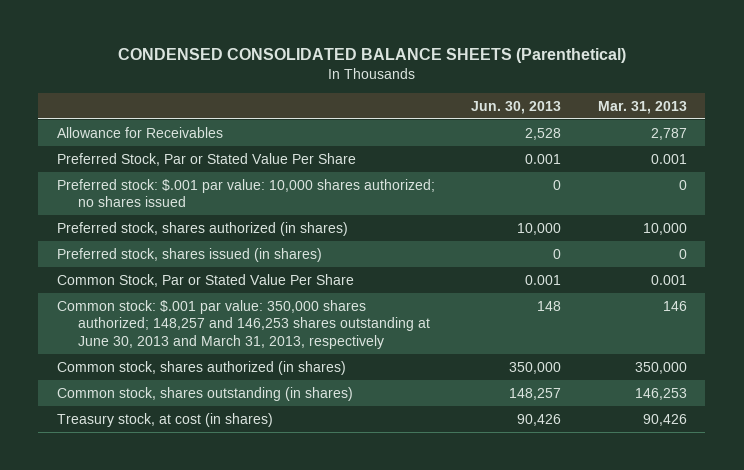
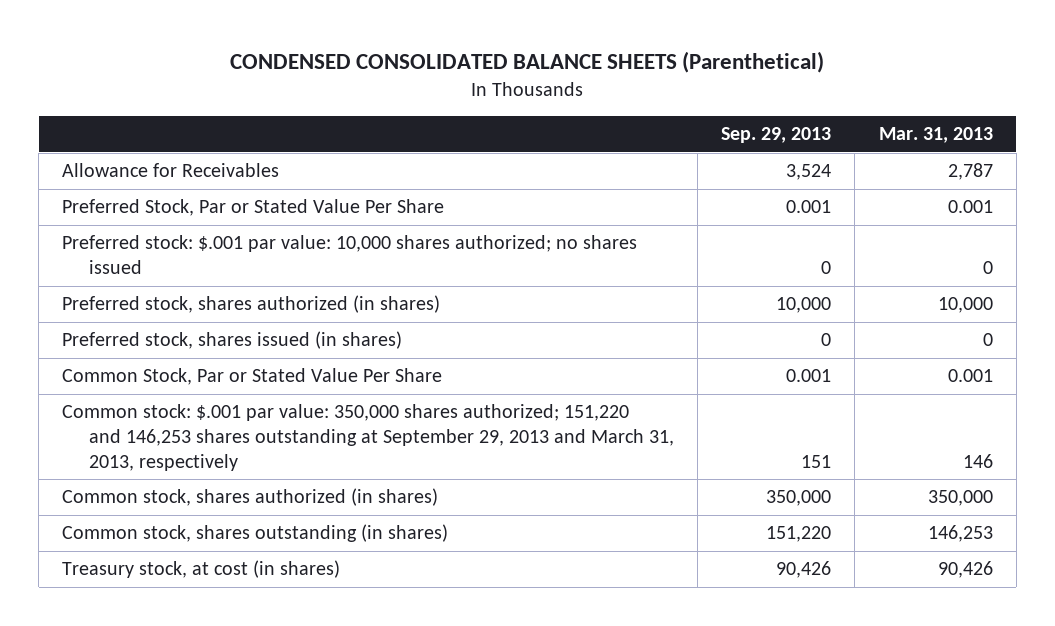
[471,100,562,114] Jun. 30, 2013 -> none
none -> [721,127,832,144] Sep. 29, 2013
[56,299,430,349] Common stock: $.001 par value: 350,000 shares authorized; 148,257 and 146,253 shares outstanding at June 30, 2013 and March 31, 2013, respectively -> [62,404,674,471] Common stock: $.001 par value: 350,000 shares authorized; 151,220 and 146,253 shares outstanding at September 29, 2013 and March 31, 2013, respectively

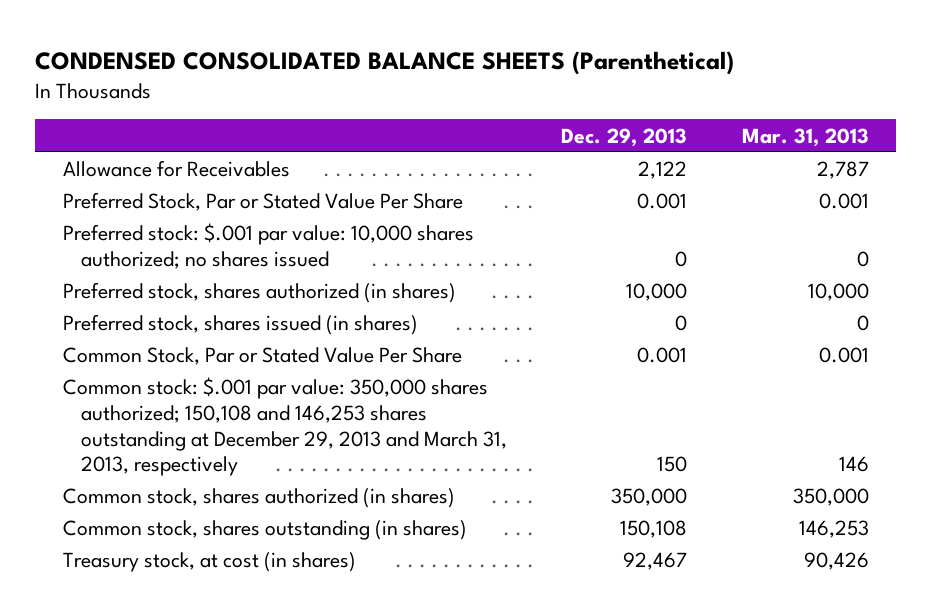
[721,127,832,144] Sep. 29, 2013 -> none
none -> [561,127,688,147] Dec. 29, 2013
[62,404,674,471] Common stock: $.001 par value: 350,000 shares authorized; 151,220 and 146,253 shares outstanding at September 29, 2013 and March 31, 2013, respectively -> [62,377,507,477] Common stock: $.001 par value: 350,000 shares authorized; 150,108 and 146,253 shares outstanding at December 29, 2013 and March 31, 2013, respectively

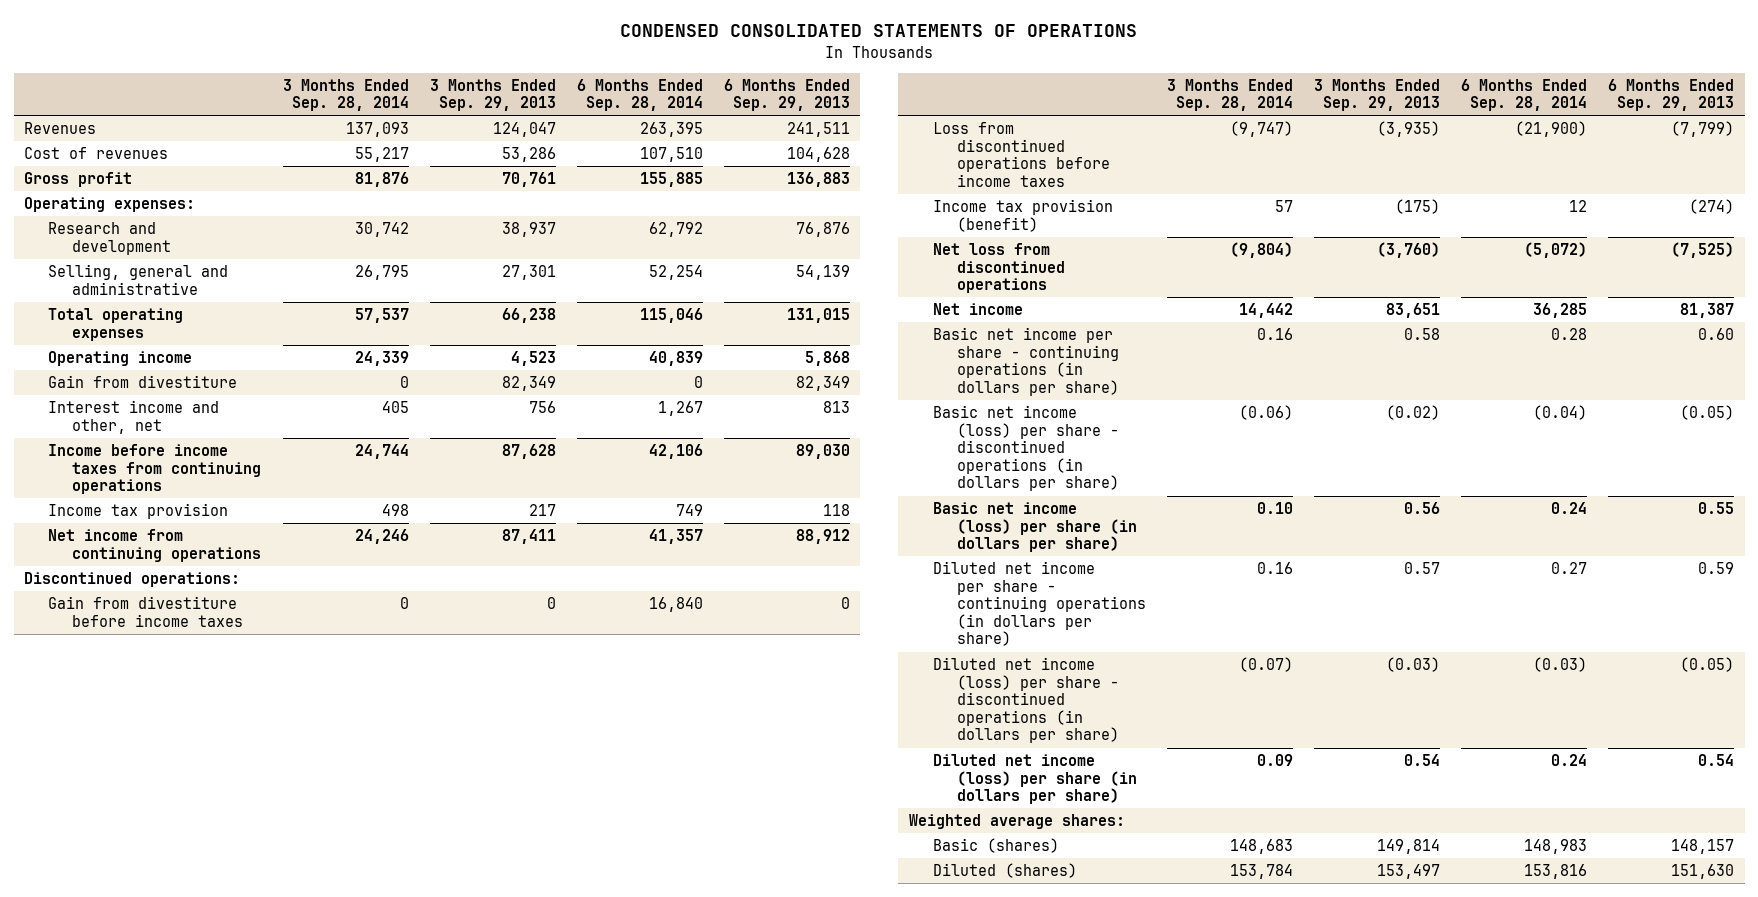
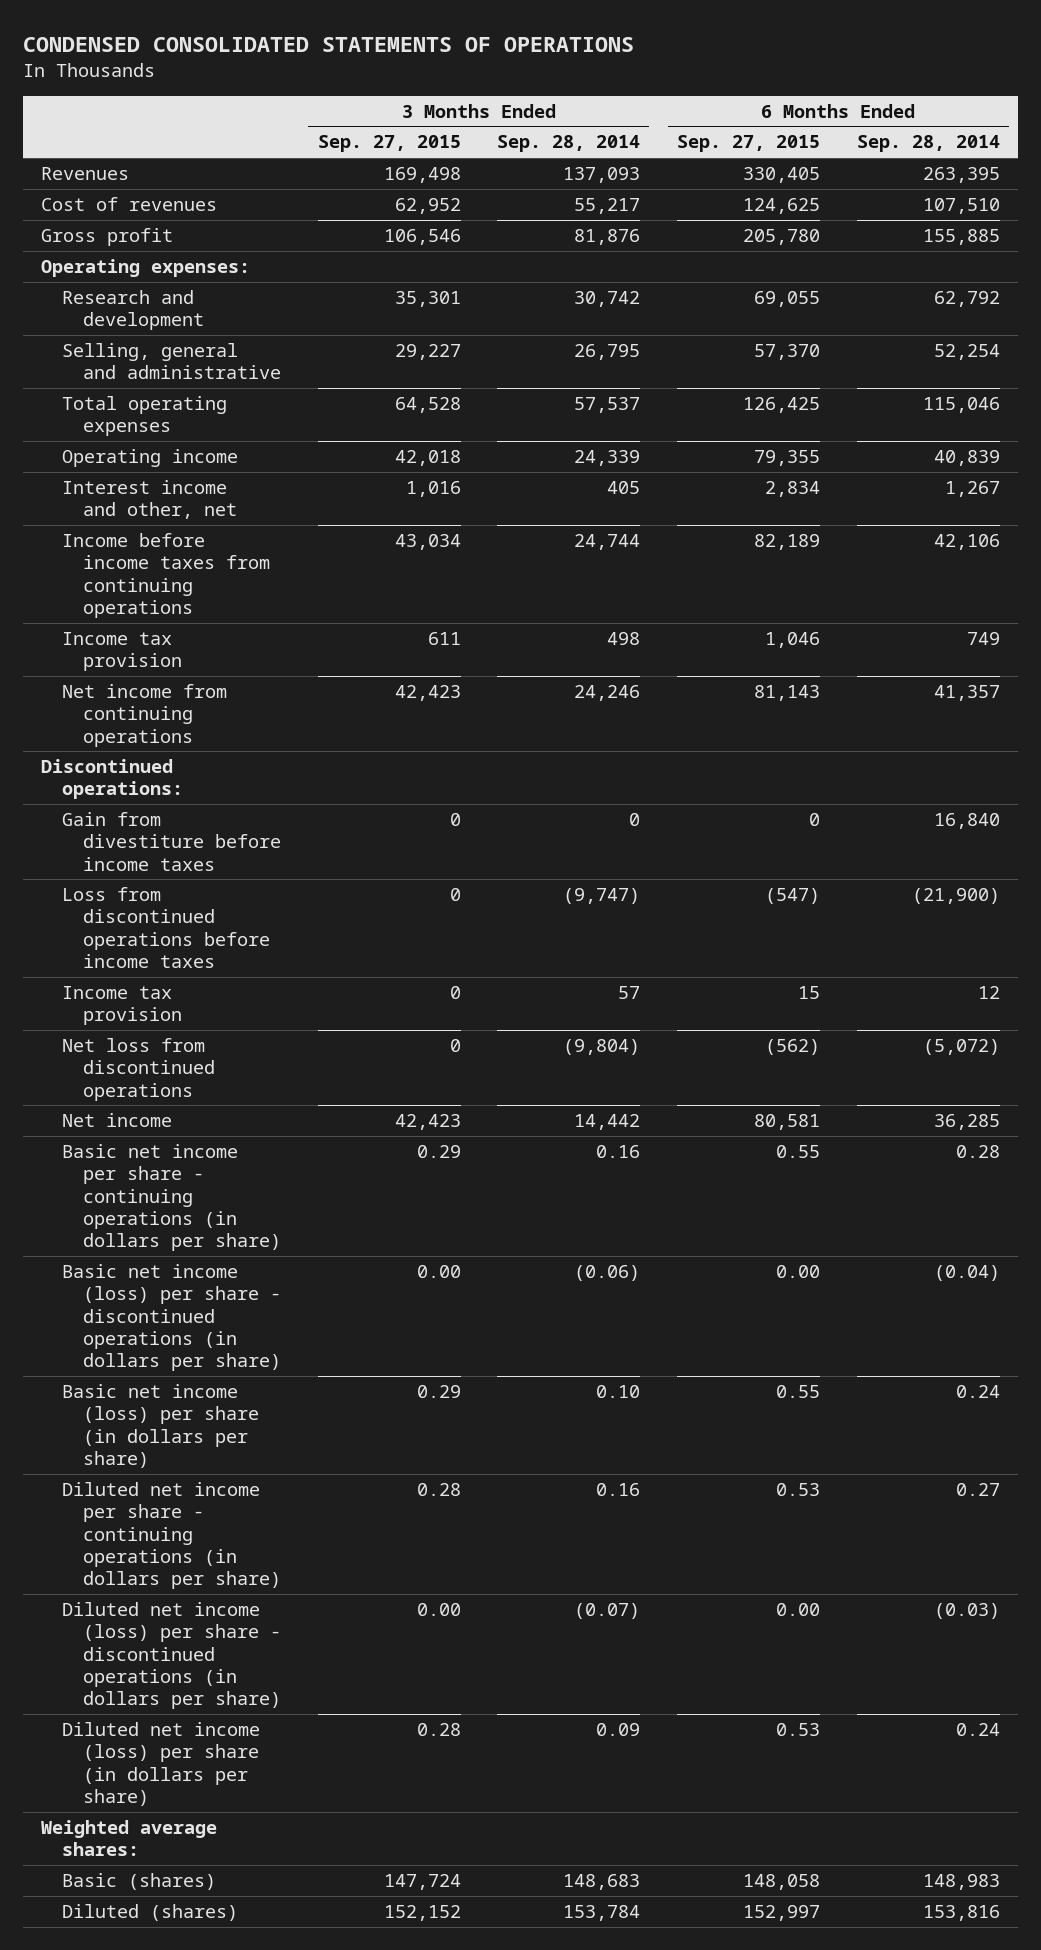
[429,78,556,112] 3 Months Ended Sep. 29, 2013 -> none
[723,78,850,112] 6 Months Ended Sep. 29, 2013 -> none
none -> [317,135,461,153] Sep. 27, 2015
none -> [676,135,820,153] Sep. 27, 2015
[48,375,238,389] Gain from divestiture -> none
[932,199,1113,232] Income tax provision (benefit) -> [62,986,182,1026] Income tax provision

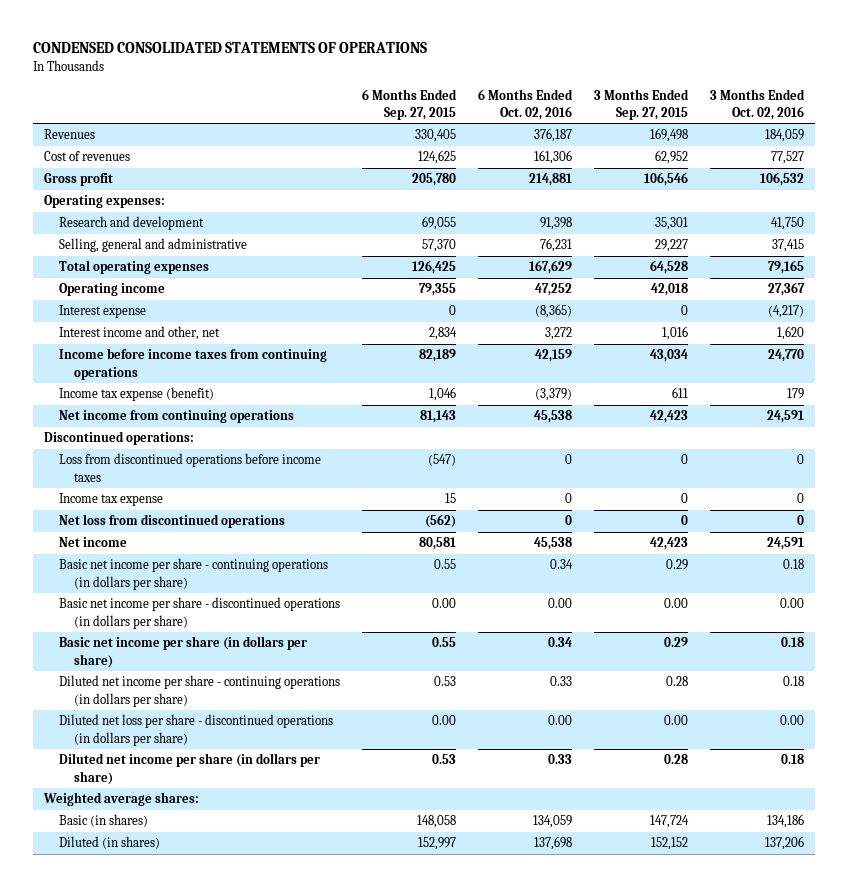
[497,135,641,153] Sep. 28, 2014 -> none
[856,135,1000,153] Sep. 28, 2014 -> none
none -> [478,88,574,120] 6 Months Ended Oct. 02, 2016
none -> [710,88,806,120] 3 Months Ended Oct. 02, 2016
none -> [59,305,147,319] Interest expense
[62,632,182,672] Income tax provision -> [59,387,215,402] Income tax expense (benefit)
[62,812,281,871] Gain from divestiture before income taxes -> none
[62,986,182,1026] Income tax provision -> [59,493,164,507] Income tax expense
[62,1264,281,1372] Basic net income (loss) per share - discontinued operations (in dollars per share) -> [59,597,341,629] Basic net income per share - discontinued operations (in dollars per share)
[62,1384,259,1468] Basic net income (loss) per share (in dollars per share) -> [59,636,308,668] Basic net income per share (in dollars per share)
[62,1602,281,1710] Diluted net income (loss) per share - discontinued operations (in dollars per share) -> [59,714,334,746] Diluted net loss per share - discontinued operations (in dollars per share)
[62,1722,261,1806] Diluted net income (loss) per share (in dollars per share) -> [59,753,321,785] Diluted net income per share (in dollars per share)
[62,1873,217,1891] Basic (shares) -> [59,814,149,828] Basic (in shares)
[62,1904,239,1922] Diluted (shares) -> [59,836,161,850] Diluted (in shares)

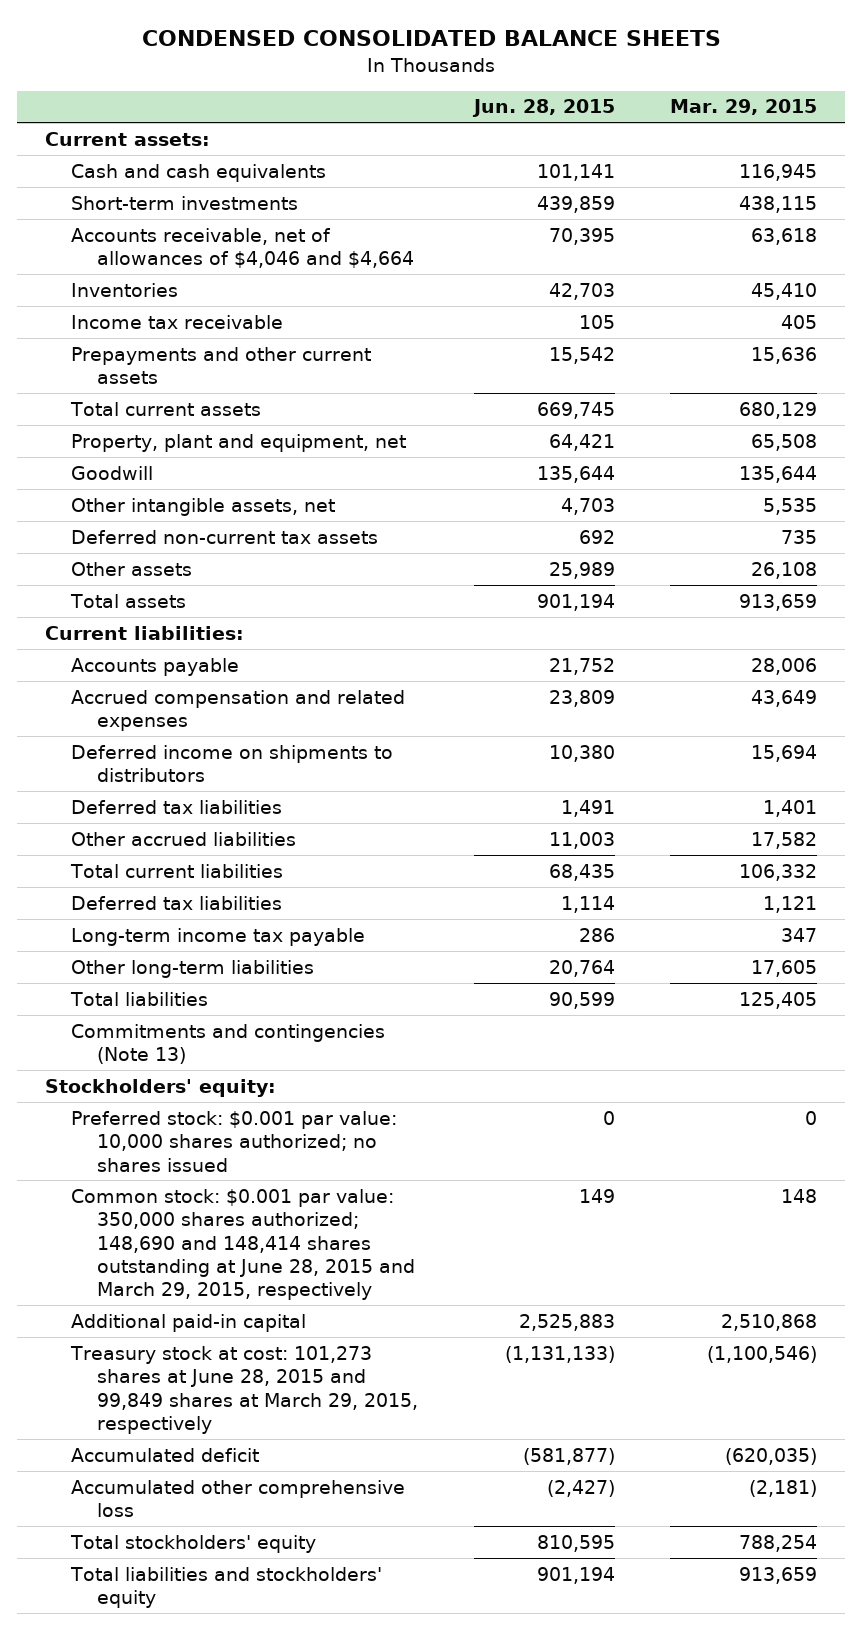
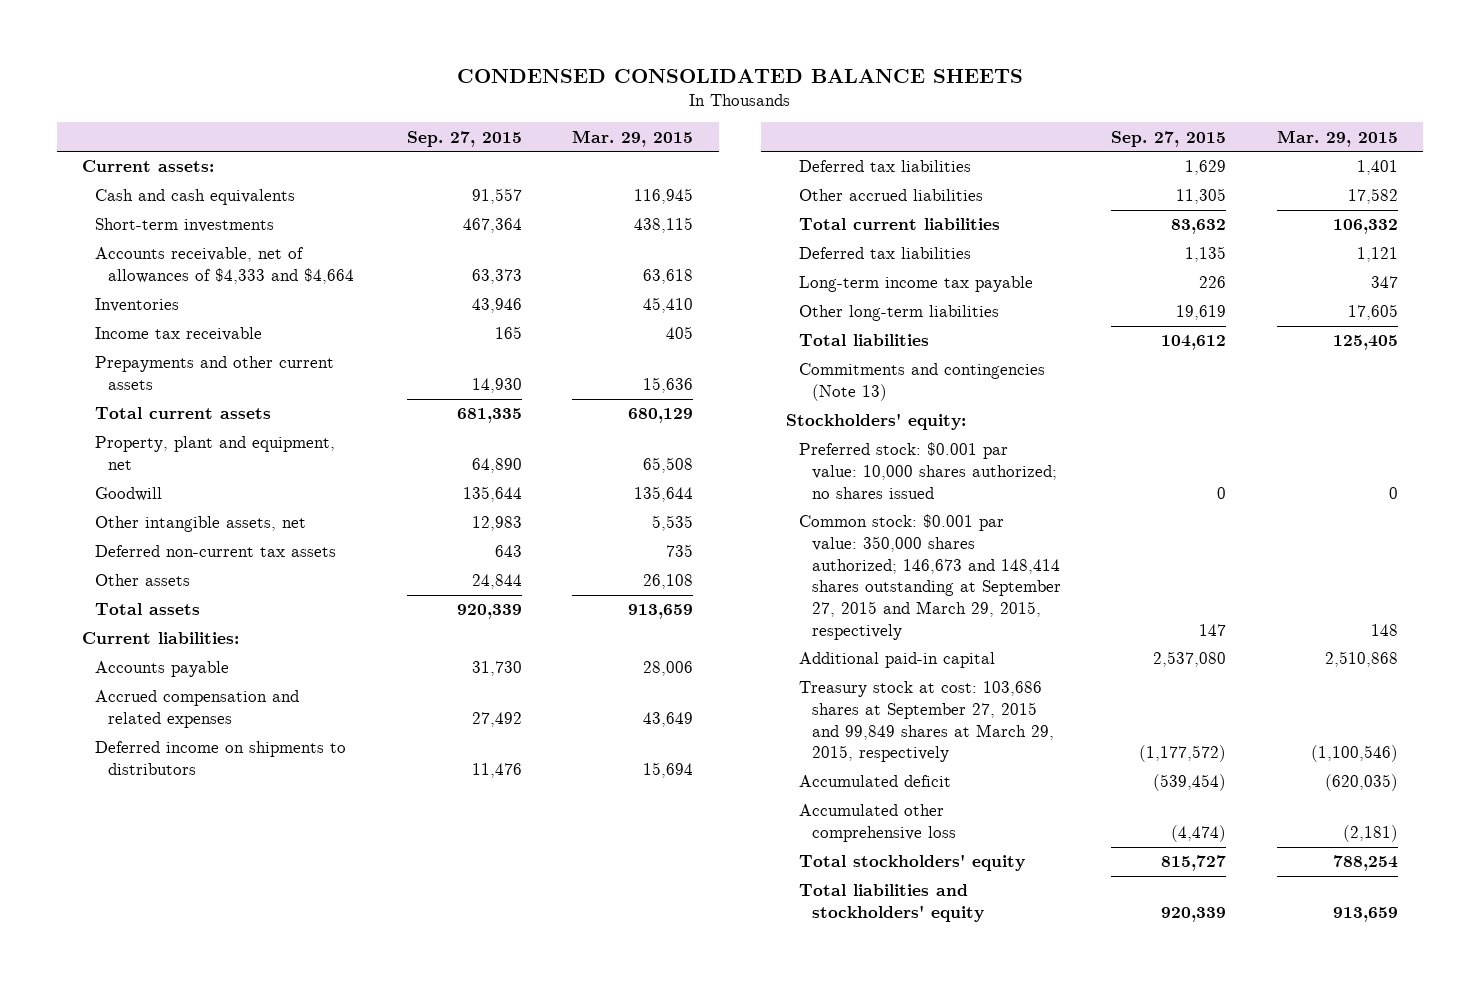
[471,99,615,118] Jun. 28, 2015 -> none
none -> [407,130,523,147] Sep. 27, 2015
[70,227,414,269] Accounts receivable, net of allowances of $4,046 and $4,664 -> [94,247,354,284] Accounts receivable, net of allowances of $4,333 and $4,664
[70,1188,415,1301] Common stock: $0.001 par value: 350,000 shares authorized; 148,690 and 148,414 shares outstanding at June 28, 2015 and March 29, 2015, respectively -> [798,514,1061,640] Common stock: $0.001 par value: 350,000 shares authorized; 146,673 and 148,414 shares outstanding at September 27, 2015 and March 29, 2015, respectively
[69,1345,418,1435] Treasury stock at cost: 101,273 shares at June 28, 2015 and 99,849 shares at March 29, 2015, respectively -> [798,681,1054,763] Treasury stock at cost: 103,686 shares at September 27, 2015 and 99,849 shares at March 29, 2015, respectively

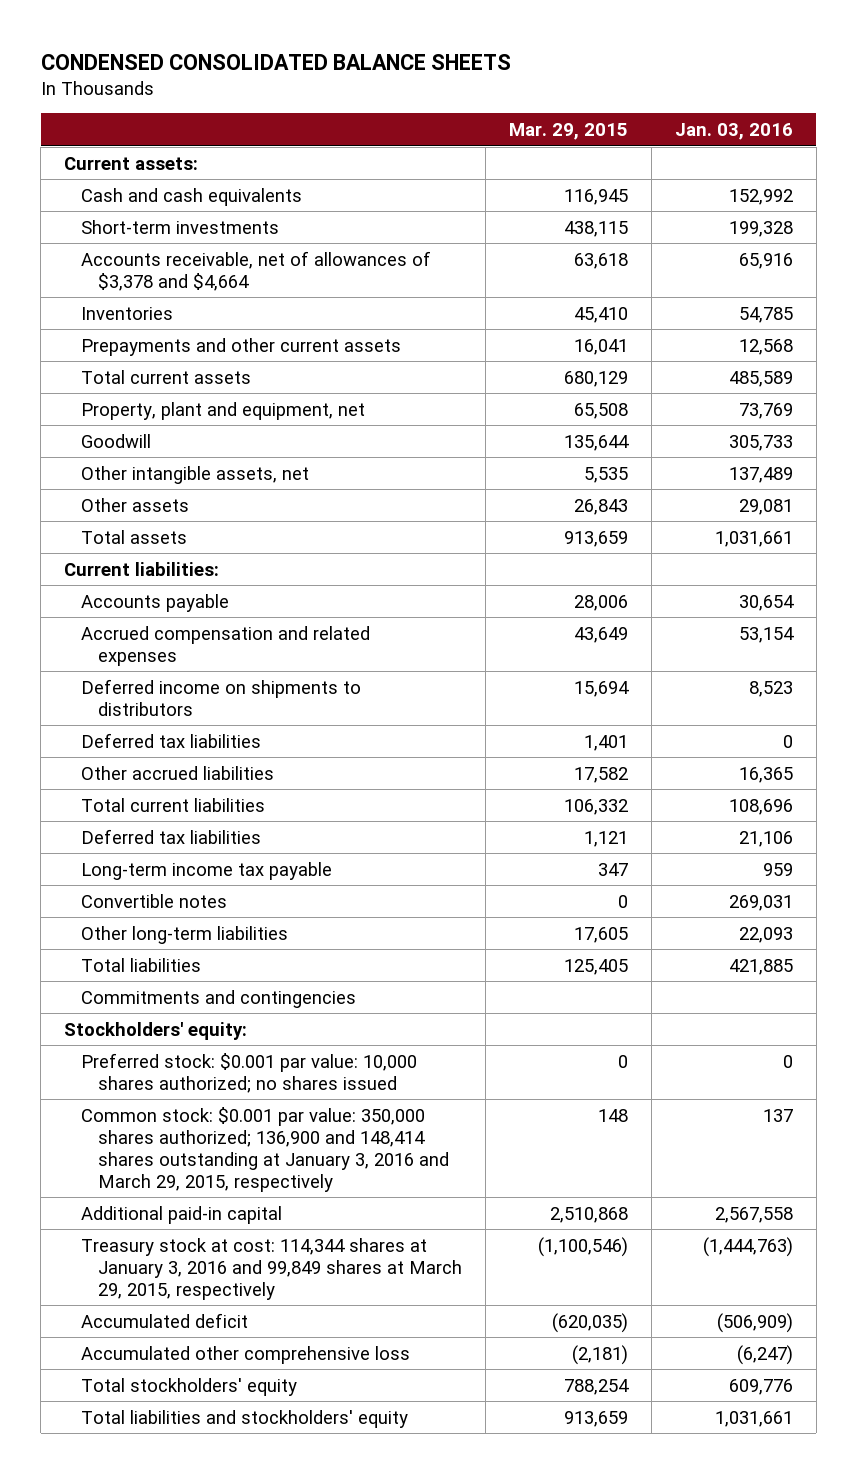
[407,130,523,147] Sep. 27, 2015 -> none
none -> [674,123,793,141] Jan. 03, 2016
[94,247,354,284] Accounts receivable, net of allowances of $4,333 and $4,664 -> [81,250,432,291] Accounts receivable, net of allowances of $3,378 and $4,664
[94,327,262,342] Income tax receivable -> none
[643,376,694,393] 15,636 -> [573,338,628,355] 16,041
[94,545,336,558] Deferred non-current tax assets -> none
[643,574,694,590] 26,108 -> [573,498,628,515] 26,843
none -> [81,893,228,908] Convertible notes
[798,363,1045,401] Commitments and contingencies (Note 13) -> [81,989,357,1008] Commitments and contingencies
[798,514,1061,640] Common stock: $0.001 par value: 350,000 shares authorized; 146,673 and 148,414 shares outstanding at September 27, 2015 and March 29, 2015, respectively -> [81,1106,450,1192] Common stock: $0.001 par value: 350,000 shares authorized; 136,900 and 148,414 shares outstanding at January 3, 2016 and March 29, 2015, respectively
[798,681,1054,763] Treasury stock at cost: 103,686 shares at September 27, 2015 and 99,849 shares at March 29, 2015, respectively -> [81,1237,463,1300] Treasury stock at cost: 114,344 shares at January 3, 2016 and 99,849 shares at March 29, 2015, respectively

